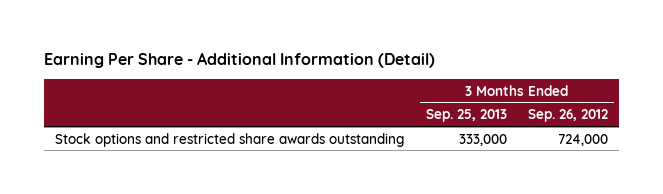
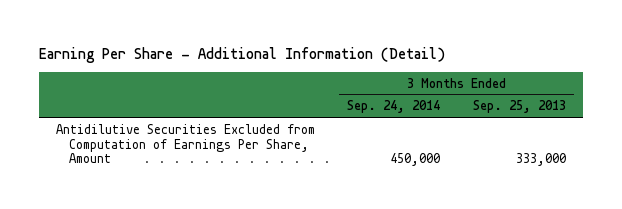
[528,109,609,123] Sep. 26, 2012 -> none
none -> [347,100,441,114] Sep. 24, 2014
[54,132,404,147] Stock options and restricted share awards outstanding -> [55,123,315,164] Antidilutive Securities Excluded from Computation of Earnings Per Share, Amount

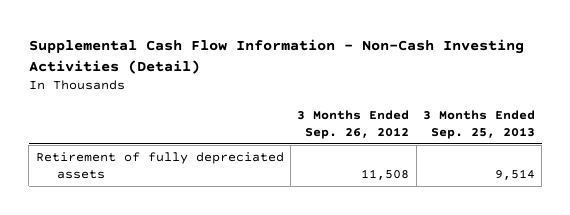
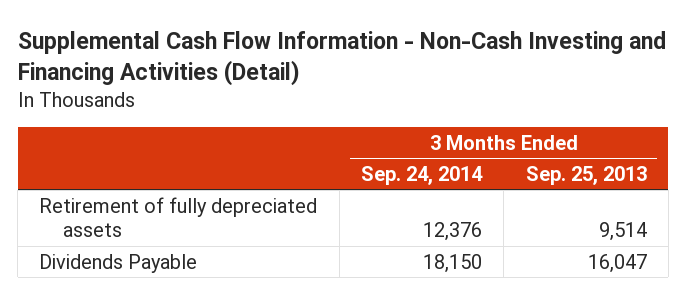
[28,38,524,75] Supplemental Cash Flow Information - Non-Cash Investing Activities (Detail) -> [17,30,666,86] Supplemental Cash Flow Information - Non-Cash Investing and Financing Activities (Detail)
[297,110,410,139] 3 Months Ended Sep. 26, 2012 -> none
none -> [360,165,483,185] Sep. 24, 2014
none -> [39,253,198,273] Dividends Payable

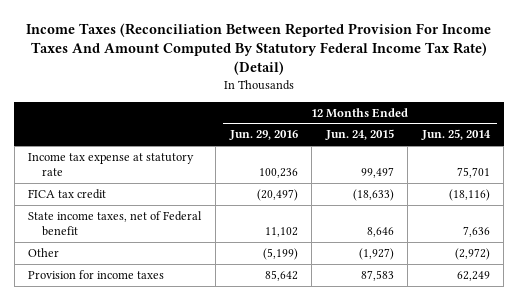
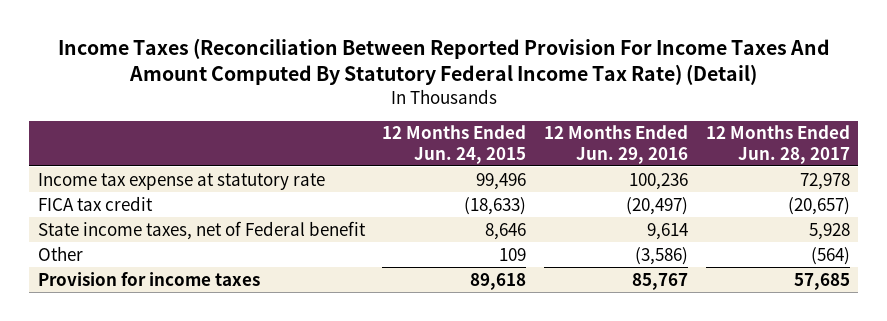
[420,129,491,141] Jun. 25, 2014 -> none
none -> [705,125,850,164] 12 Months Ended Jun. 28, 2017
[360,167,394,179] 99,497 -> [476,172,527,190] 99,496
[264,227,298,238] 11,102 -> [646,222,688,240] 9,614
[262,247,298,260] (5,199) -> [634,246,688,265] (3,586)
[358,247,394,260] (1,927) -> [499,247,527,261] 109
[264,269,298,281] 85,642 -> [631,272,688,290] 85,767
[360,269,394,281] 87,583 -> [470,272,527,290] 89,618

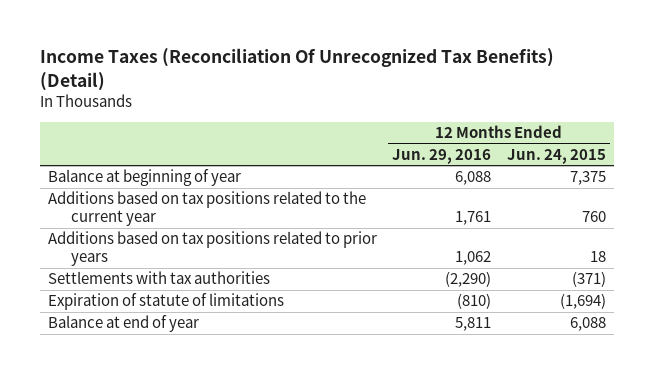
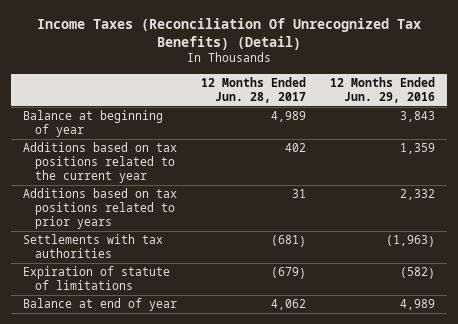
[507,148,607,164] Jun. 24, 2015 -> none
none -> [200,76,306,103] 12 Months Ended Jun. 28, 2017
[455,171,492,186] 6,088 -> [399,111,435,123] 3,843
[455,211,492,226] 1,761 -> [399,143,435,155] 1,359
[455,251,492,266] 1,062 -> [399,189,435,201] 2,332
[445,271,492,288] (2,290) -> [385,235,435,248] (1,963)
[457,293,492,310] (810) -> [399,267,435,280] (582)
[455,317,492,332] 5,811 -> [399,299,435,311] 4,989

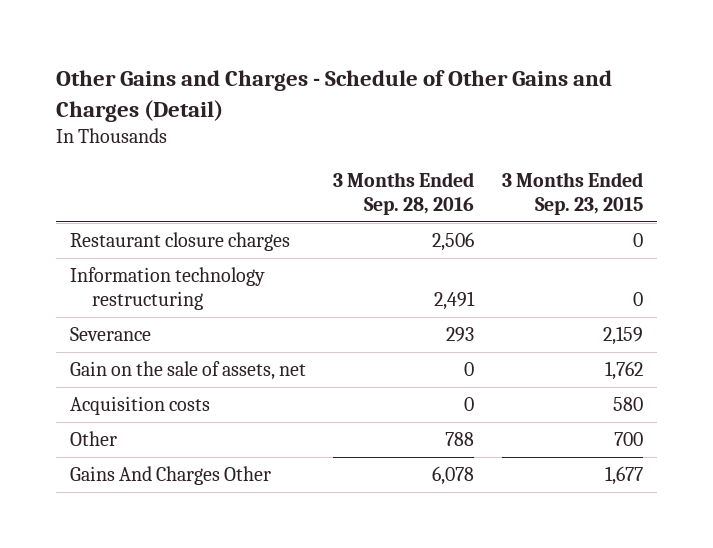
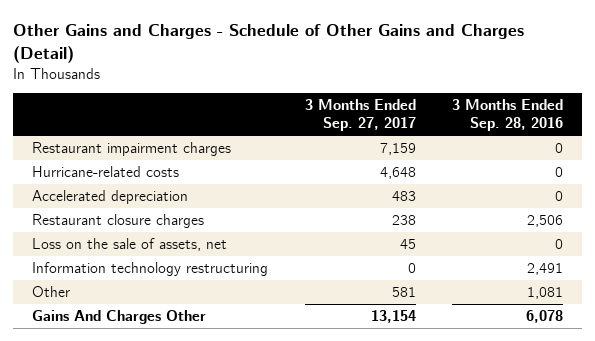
[502,171,644,215] 3 Months Ended Sep. 23, 2015 -> none
none -> [304,99,416,132] 3 Months Ended Sep. 27, 2017
none -> [31,142,231,157] Restaurant impairment charges
none -> [31,166,179,178] Hurricane-related costs
none -> [31,190,188,205] Accelerated depreciation
none -> [31,238,227,252] Loss on the sale of assets, net
[69,327,151,342] Severance -> none
[69,361,306,381] Gain on the sale of assets, net -> none
[69,396,210,416] Acquisition costs -> none
[445,432,475,447] 788 -> [527,287,564,300] 1,081

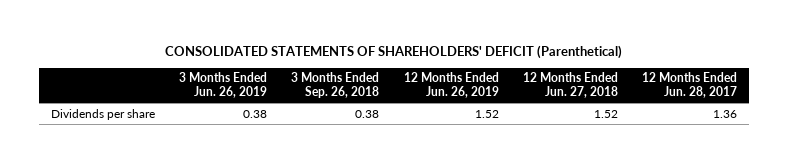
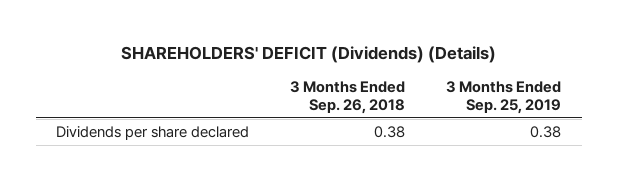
[165,45,623,60] CONSOLIDATED STATEMENTS OF SHAREHOLDERS' DEFICIT (Parenthetical) -> [120,46,496,64] SHAREHOLDERS' DEFICIT (Dividends) (Details)
[179,72,268,98] 3 Months Ended Jun. 26, 2019 -> none
[403,72,499,98] 12 Months Ended Jun. 26, 2019 -> none
[522,72,618,98] 12 Months Ended Jun. 27, 2018 -> none
[642,72,738,98] 12 Months Ended Jun. 28, 2017 -> none
none -> [446,81,562,115] 3 Months Ended Sep. 25, 2019
[50,108,155,120] Dividends per share -> [56,126,250,141] Dividends per share declared

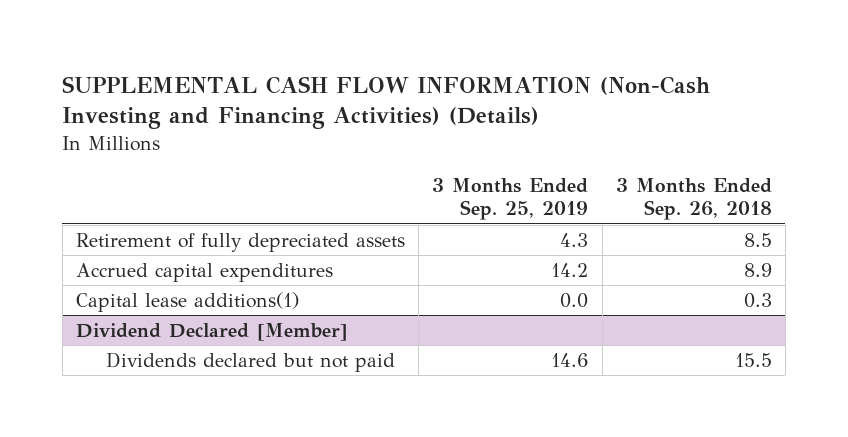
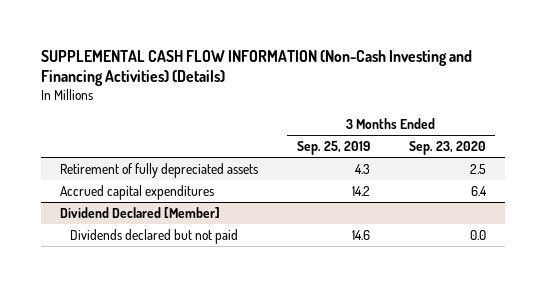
[615,177,772,221] 3 Months Ended Sep. 26, 2018 -> none
none -> [408,141,486,156] Sep. 23, 2020
[75,291,299,312] Capital lease additions(1) -> none

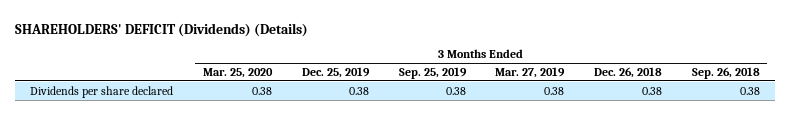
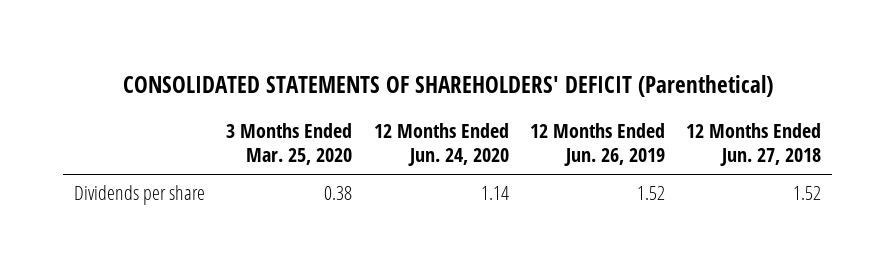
[15,22,309,37] SHAREHOLDERS' DEFICIT (Dividends) (Details) -> [122,75,773,98] CONSOLIDATED STATEMENTS OF SHAREHOLDERS' DEFICIT (Parenthetical)
[301,67,370,79] Dec. 25, 2019 -> none
[398,67,467,80] Sep. 25, 2019 -> none
[495,67,566,79] Mar. 27, 2019 -> none
[594,67,663,79] Dec. 26, 2018 -> none
[692,67,761,80] Sep. 26, 2018 -> none
none -> [373,123,509,167] 12 Months Ended Jun. 24, 2020
none -> [529,123,665,167] 12 Months Ended Jun. 26, 2019
none -> [686,123,822,167] 12 Months Ended Jun. 27, 2018
[30,85,174,98] Dividends per share declared -> [73,185,205,206] Dividends per share

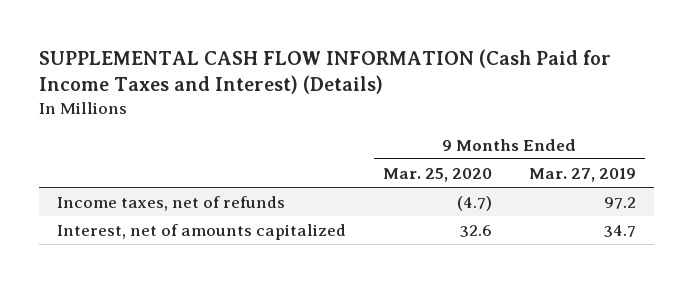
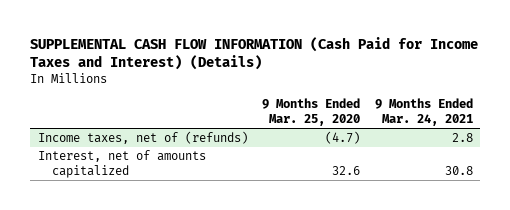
[528,167,636,182] Mar. 27, 2019 -> none
none -> [374,98,473,127] 9 Months Ended Mar. 24, 2021
[57,195,286,211] Income taxes, net of refunds -> [37,131,248,145] Income taxes, net of (refunds)

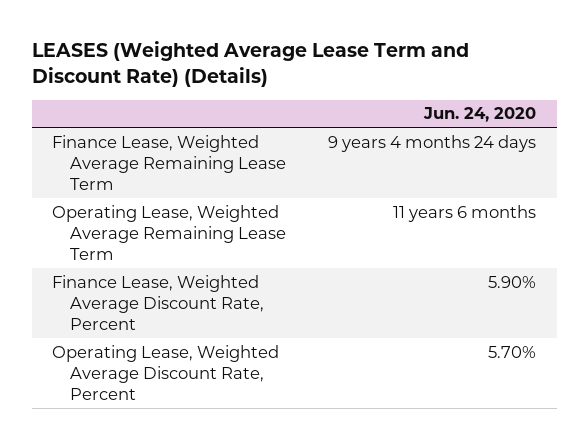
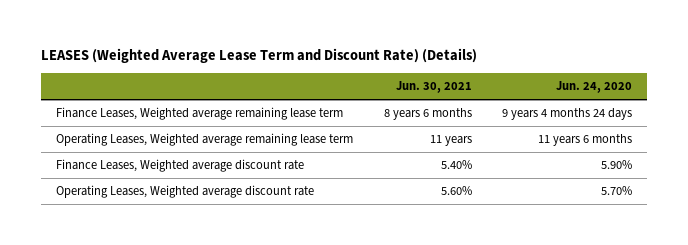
none -> [395,81,472,94] Jun. 30, 2021
[52,134,287,191] Finance Lease, Weighted Average Remaining Lease Term -> [55,107,343,121] Finance Leases, Weighted average remaining lease term
[52,204,287,261] Operating Lease, Weighted Average Remaining Lease Term -> [55,133,353,147] Operating Leases, Weighted average remaining lease term
[52,274,265,331] Finance Lease, Weighted Average Discount Rate, Percent -> [55,159,304,173] Finance Leases, Weighted average discount rate
[52,344,280,401] Operating Lease, Weighted Average Discount Rate, Percent -> [55,185,314,199] Operating Leases, Weighted average discount rate

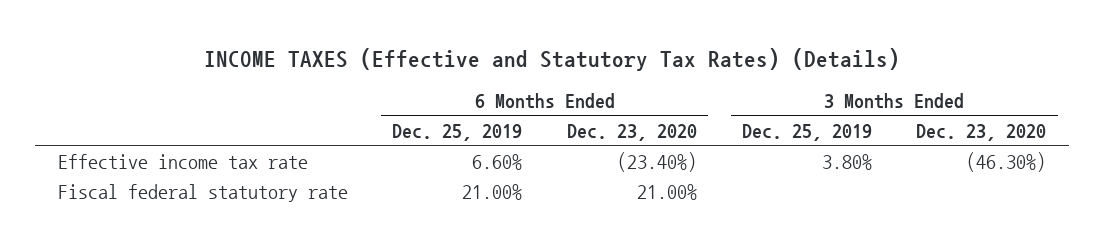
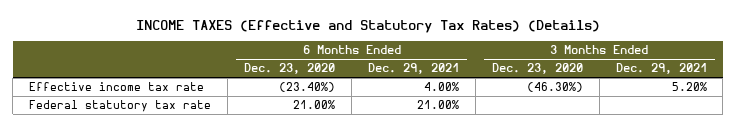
[392,123,523,141] Dec. 25, 2019 -> none
[741,123,872,141] Dec. 25, 2019 -> none
none -> [367,63,459,75] Dec. 29, 2021
none -> [615,63,707,75] Dec. 29, 2021
[57,184,348,203] Fiscal federal statutory rate -> [29,100,212,113] Federal statutory tax rate

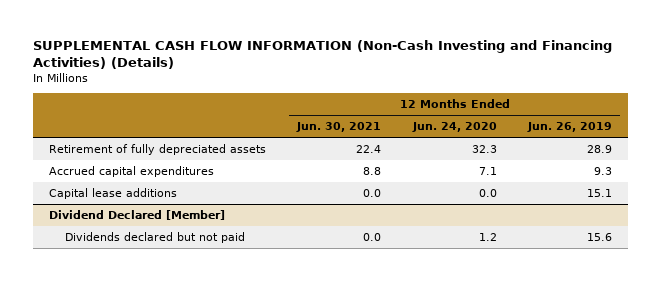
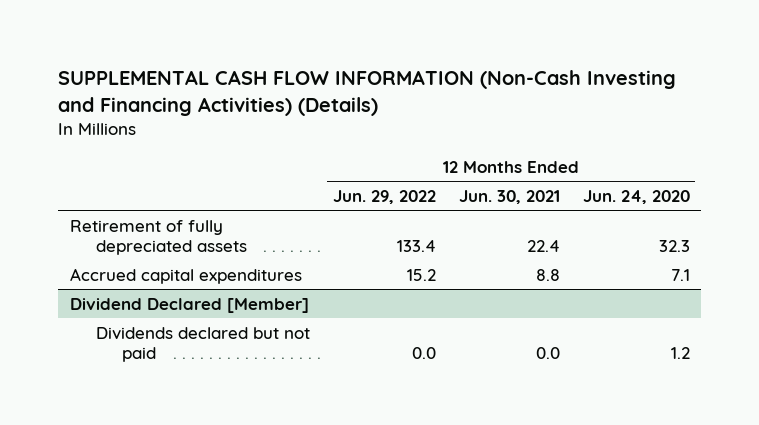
[526,122,612,133] Jun. 26, 2019 -> none
none -> [332,189,436,204] Jun. 29, 2022
[48,188,177,200] Capital lease additions -> none

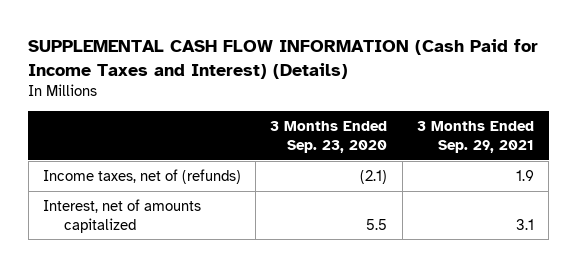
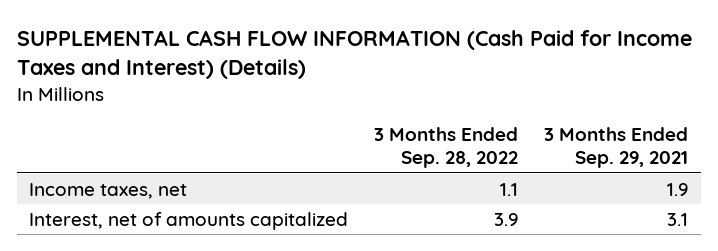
[270,121,388,153] 3 Months Ended Sep. 23, 2020 -> none
none -> [374,127,519,169] 3 Months Ended Sep. 28, 2022
[43,168,242,184] Income taxes, net of (refunds) -> [29,182,188,199] Income taxes, net

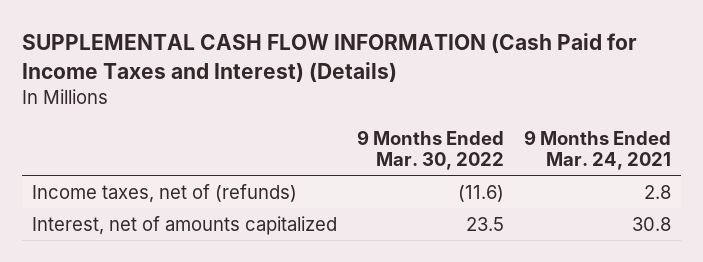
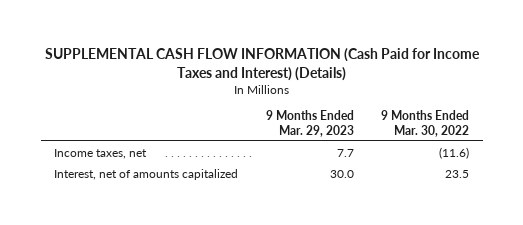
[524,129,672,171] 9 Months Ended Mar. 24, 2021 -> none
none -> [265,110,354,137] 9 Months Ended Mar. 29, 2023
[31,183,297,203] Income taxes, net of (refunds) -> [54,148,148,159] Income taxes, net

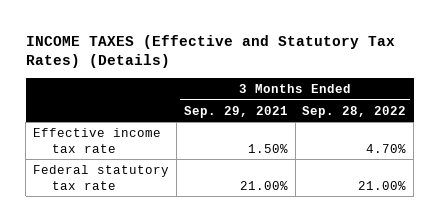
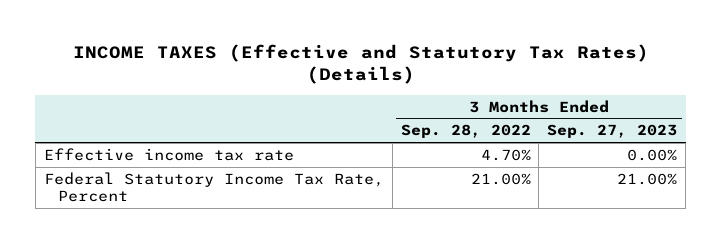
[183,105,288,118] Sep. 29, 2021 -> none
none -> [547,124,678,139] Sep. 27, 2023
[33,164,170,190] Federal statutory tax rate -> [43,171,384,203] Federal Statutory Income Tax Rate, Percent

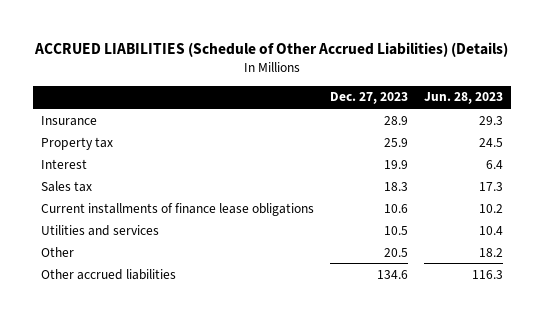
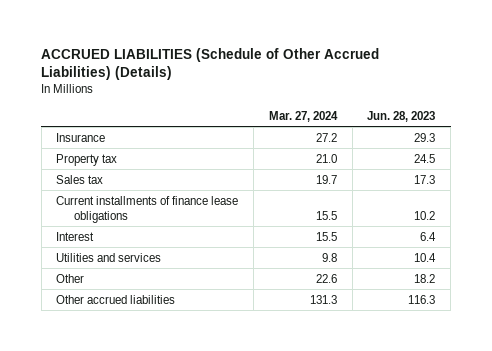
[330,92,409,105] Dec. 27, 2023 -> none
none -> [268,110,338,122] Mar. 27, 2024
[41,158,88,169] Interest -> [56,231,95,241] Interest

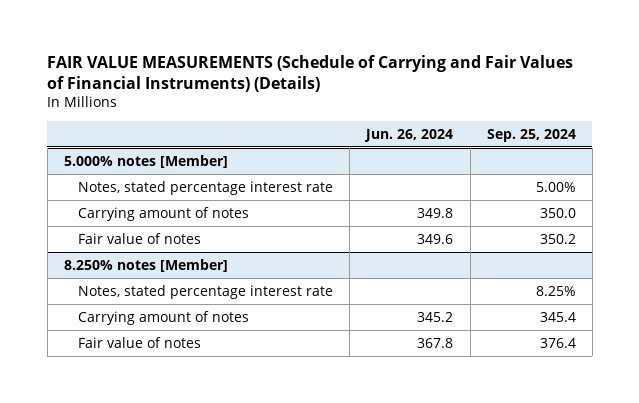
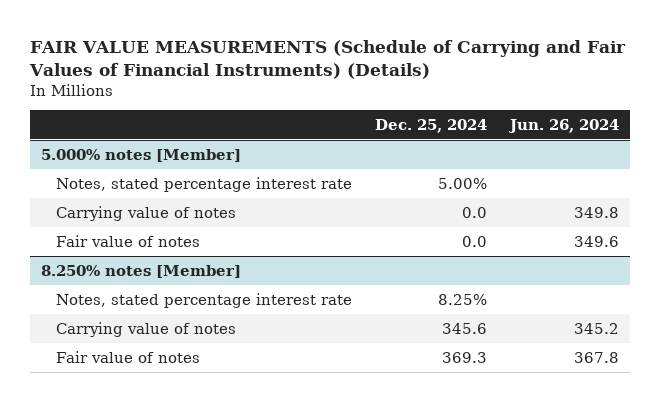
[486,128,576,142] Sep. 25, 2024 -> none
none -> [375,118,488,133] Dec. 25, 2024
[78,206,250,221] Carrying amount of notes -> [56,205,237,221] Carrying value of notes
[78,310,250,325] Carrying amount of notes -> [56,321,237,337] Carrying value of notes

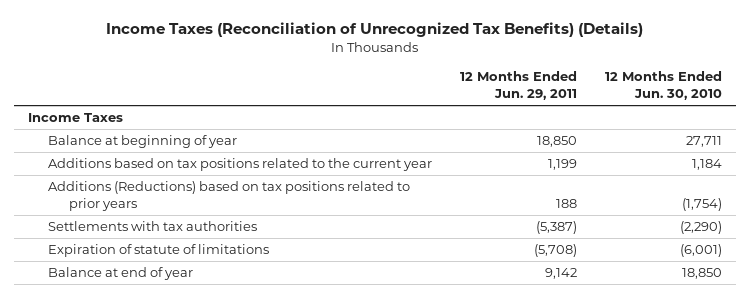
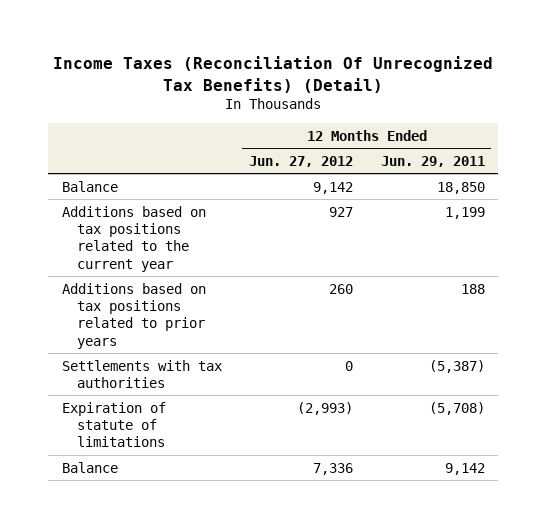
[105,22,643,38] Income Taxes (Reconciliation of Unrecognized Tax Benefits) (Details) -> [53,56,494,93] Income Taxes (Reconciliation Of Unrecognized Tax Benefits) (Detail)
[605,71,723,101] 12 Months Ended Jun. 30, 2010 -> none
none -> [249,155,354,167] Jun. 27, 2012
[27,113,123,123] Income Taxes -> none
[48,135,238,149] Balance at beginning of year -> [61,180,118,192] Balance
[48,181,411,212] Additions (Reductions) based on tax positions related to prior years -> [61,282,206,349] Additions based on tax positions related to prior years
[48,267,194,281] Balance at end of year -> [61,461,118,473] Balance

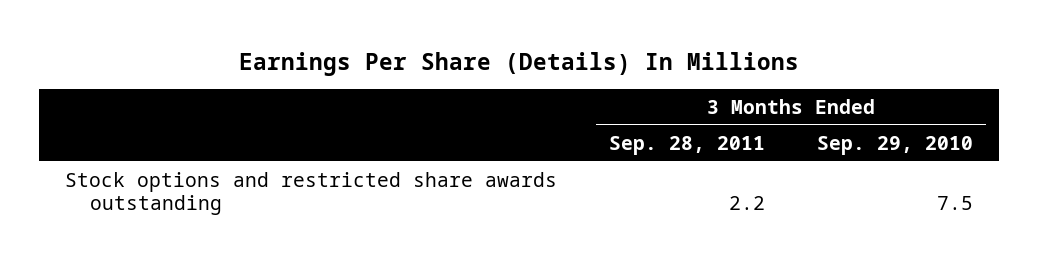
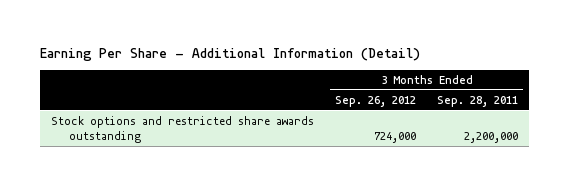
[239,51,800,76] Earnings Per Share (Details) In Millions -> [40,48,421,62] Earning Per Share - Additional Information (Detail)
[817,135,974,155] Sep. 29, 2010 -> none
none -> [334,95,416,107] Sep. 26, 2012
[729,196,766,211] 2.2 -> [464,131,519,143] 2,200,000

